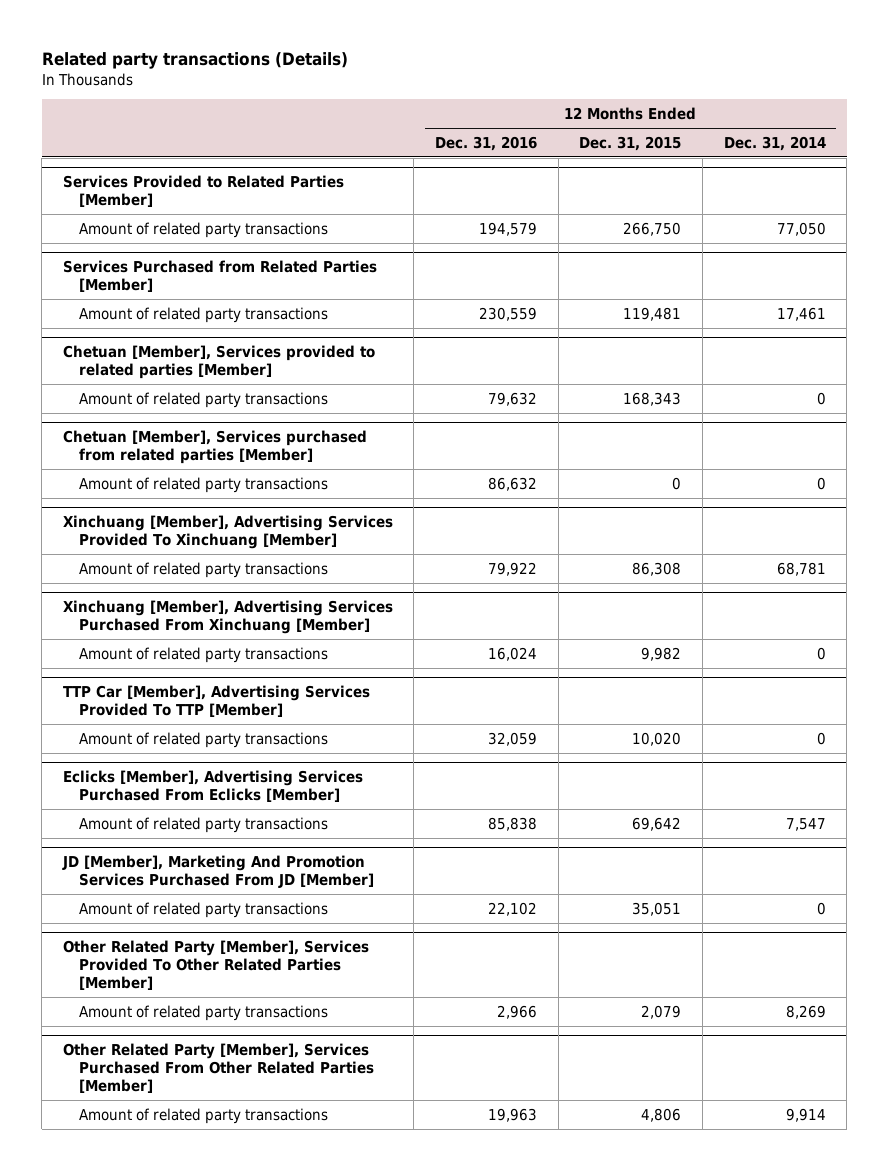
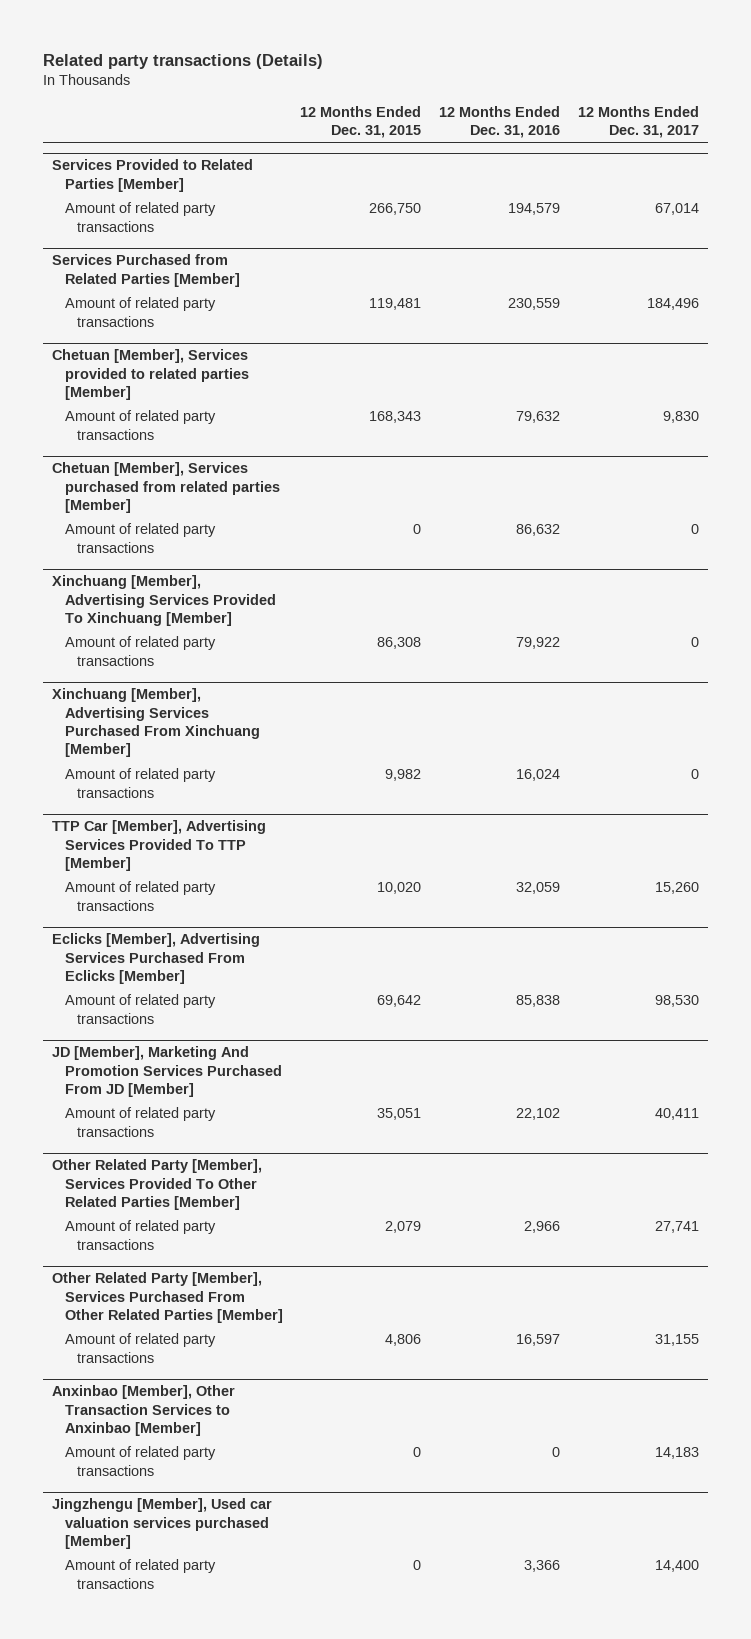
[723,135,826,151] Dec. 31, 2014 -> none
none -> [577,105,699,139] 12 Months Ended Dec. 31, 2017
[488,1107,538,1122] 19,963 -> [516,1334,561,1347] 16,597
none -> [52,1385,236,1437] Anxinbao [Member], Other Transaction Services to Anxinbao [Member]
none -> [64,1446,216,1476] Amount of related party transactions
none -> [52,1498,273,1550] Jingzhengu [Member], Used car valuation services purchased [Member]
none -> [64,1559,216,1589] Amount of related party transactions

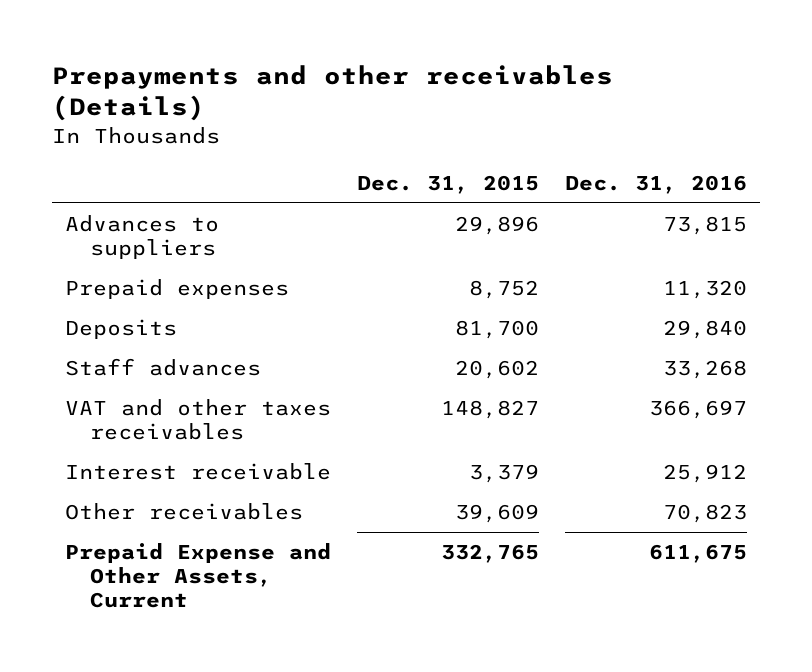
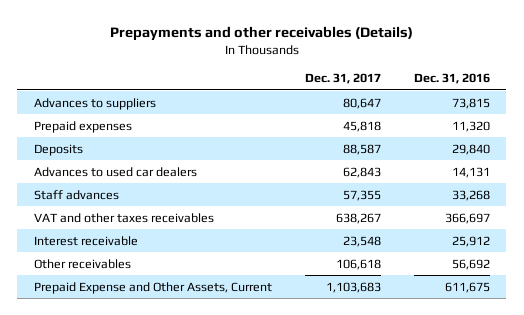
[357,174,540,194] Dec. 31, 2015 -> none
none -> [304,73,381,85] Dec. 31, 2017
none -> [33,166,197,177] Advances to used car dealers
[662,504,747,524] 70,823 -> [451,258,490,270] 56,692

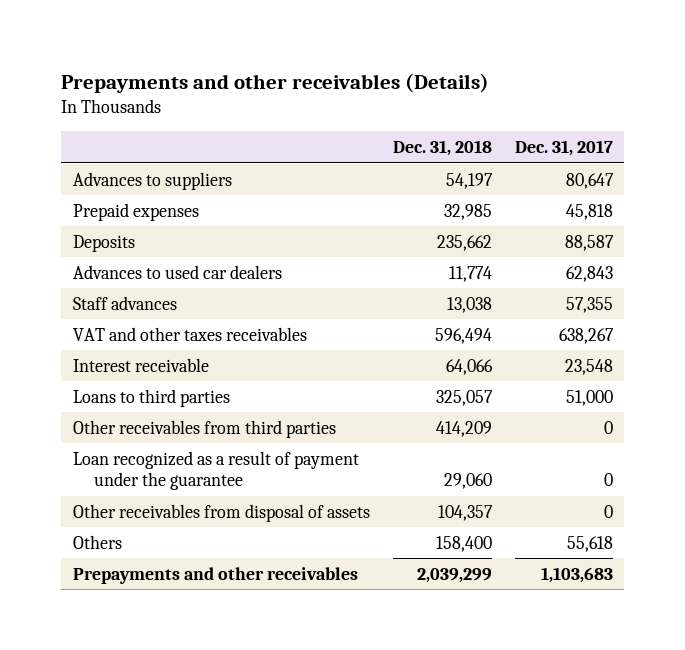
[413,73,490,85] Dec. 31, 2016 -> none
none -> [392,140,492,157] Dec. 31, 2018
none -> [72,388,230,407] Loans to third parties
none -> [72,419,336,438] Other receivables from third parties
none -> [72,450,359,491] Loan recognized as a result of payment under the guarantee
none -> [72,503,370,522] Other receivables from disposal of assets
[33,258,131,269] Other receivables -> [72,534,122,549] Others
[335,258,381,270] 106,618 -> [566,535,613,552] 55,618
[33,281,272,294] Prepaid Expense and Other Assets, Current -> [72,566,358,584] Prepayments and other receivables

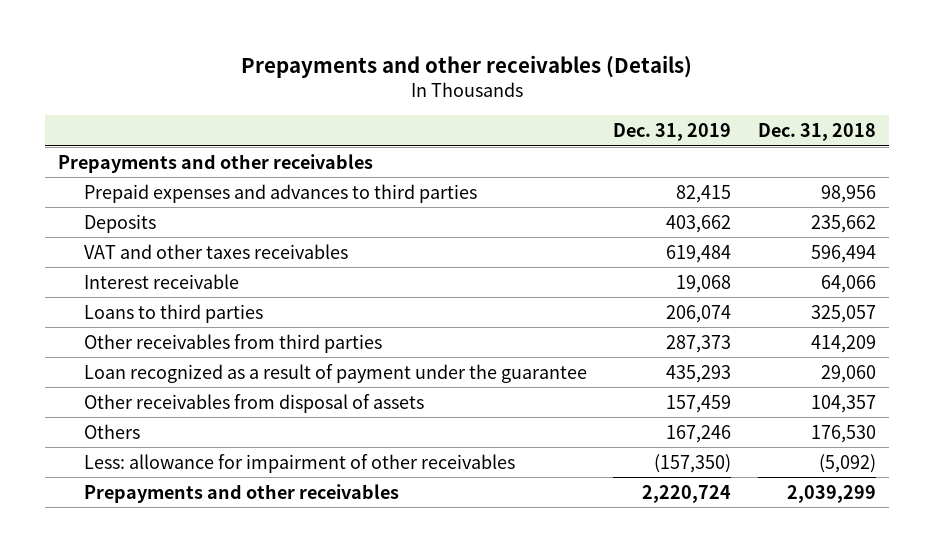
[514,140,613,157] Dec. 31, 2017 -> none
none -> [613,122,732,141] Dec. 31, 2019
[72,171,232,190] Advances to suppliers -> none
[72,202,199,221] Prepaid expenses -> none
none -> [58,153,374,173] Prepayments and other receivables
none -> [83,183,477,203] Prepaid expenses and advances to third parties
[72,264,282,279] Advances to used car dealers -> none
[72,295,177,310] Staff advances -> none
[435,535,492,552] 158,400 -> [811,424,877,443] 176,530
none -> [83,453,515,473] Less: allowance for impairment of other receivables

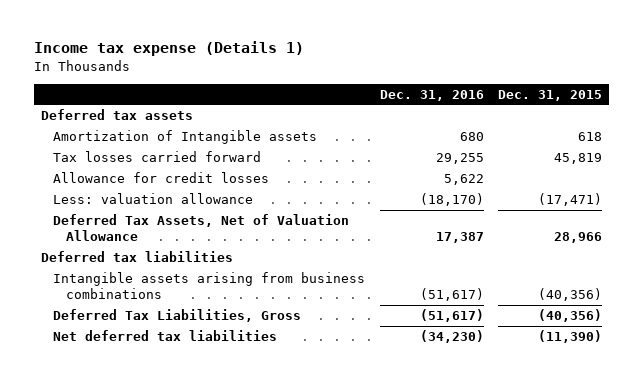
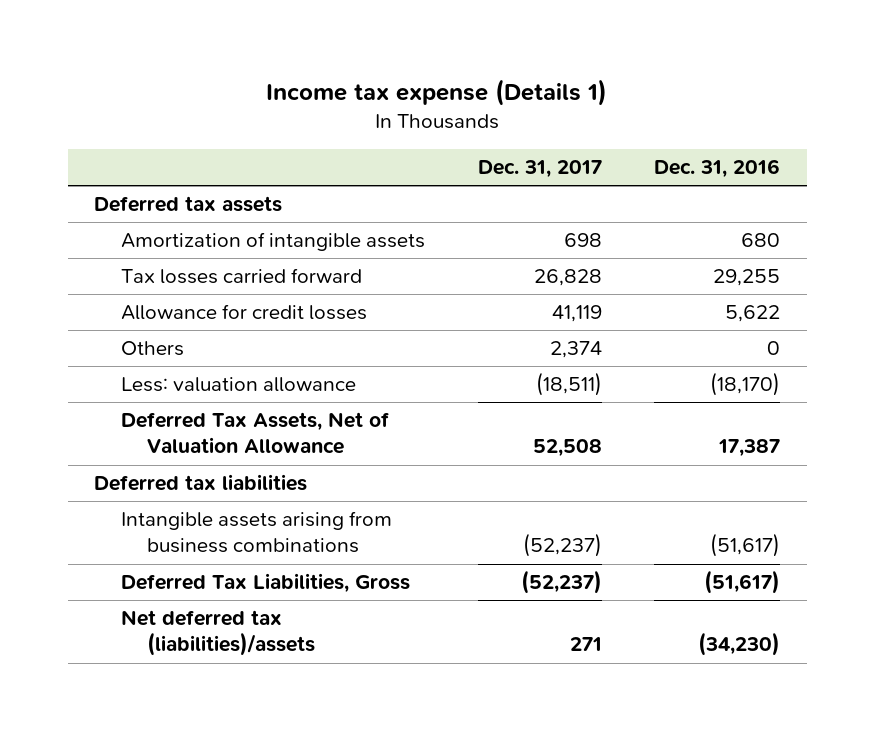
[498,89,603,101] Dec. 31, 2015 -> none
none -> [477,160,602,179] Dec. 31, 2017
[53,129,318,144] Amortization of Intangible assets -> [120,232,425,252] Amortization of intangible assets
none -> [120,341,184,357] Others
[53,329,278,341] Net deferred tax liabilities -> [120,610,315,657] Net deferred tax (liabilities)/assets

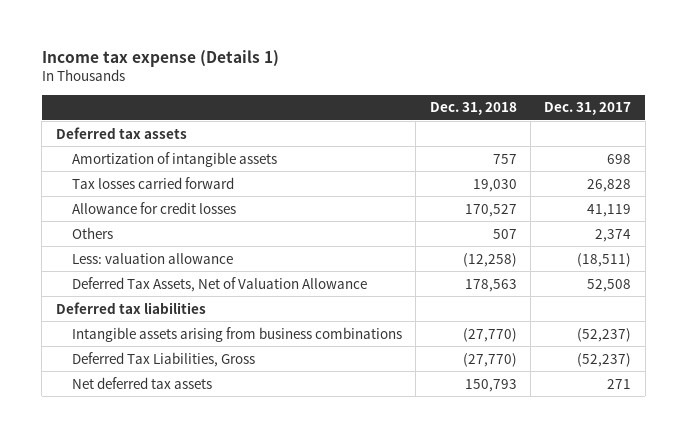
[654,159,781,179] Dec. 31, 2016 -> none
none -> [429,102,517,116] Dec. 31, 2018
[120,610,315,657] Net deferred tax (liabilities)/assets -> [71,376,212,389] Net deferred tax assets

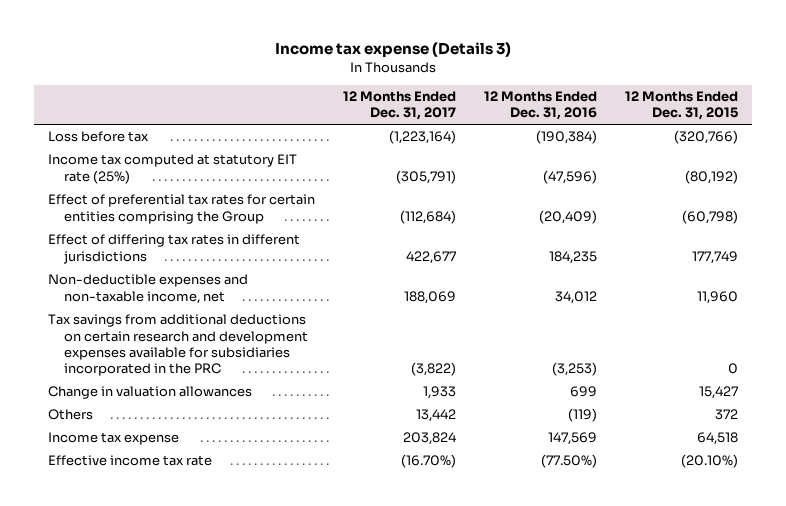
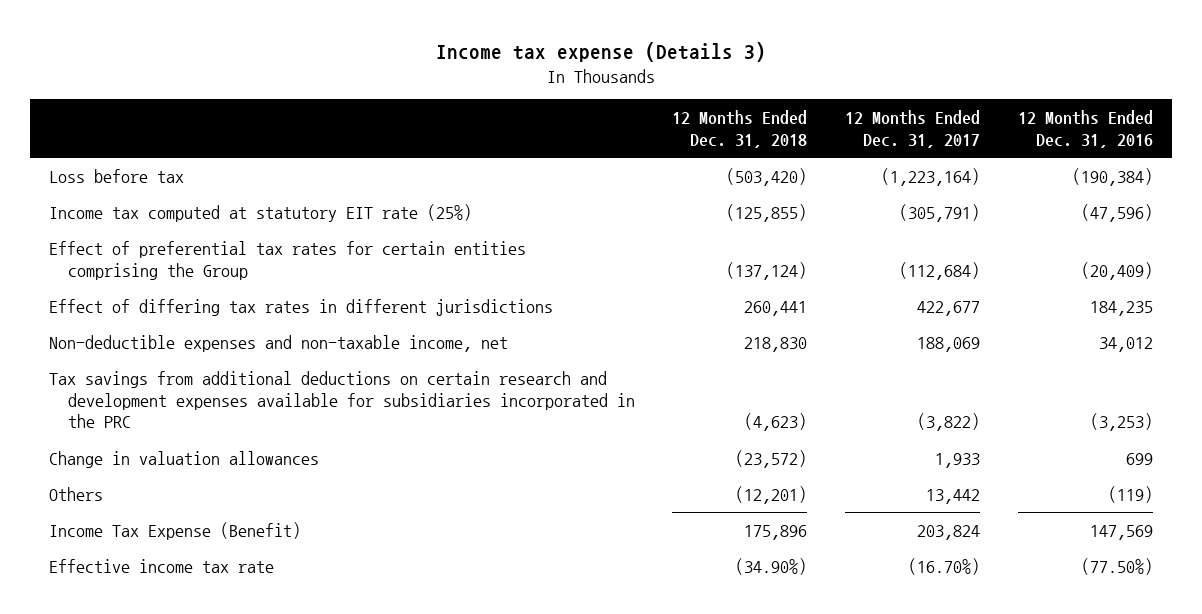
[625,90,739,121] 12 Months Ended Dec. 31, 2015 -> none
none -> [672,109,808,148] 12 Months Ended Dec. 31, 2018
[47,432,179,446] Income tax expense -> [49,521,302,540] Income Tax Expense (Benefit)

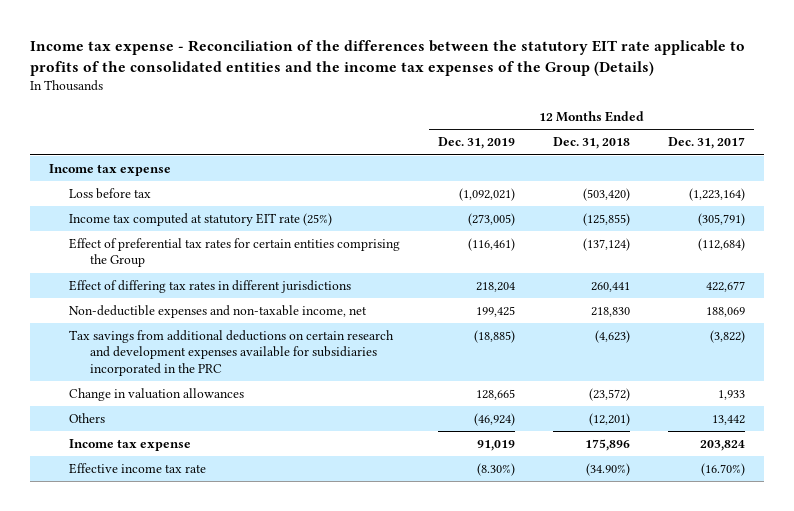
[436,41,767,62] Income tax expense (Details 3) -> [29,39,745,76] Income tax expense - Reconciliation of the differences between the statutory EIT rate applicable to profits of the consolidated entities and the income tax expenses of the Group (Details)
[1017,109,1153,148] 12 Months Ended Dec. 31, 2016 -> none
none -> [438,137,516,150] Dec. 31, 2019
none -> [48,164,171,177] Income tax expense
[49,521,302,540] Income Tax Expense (Benefit) -> [69,439,192,452] Income tax expense

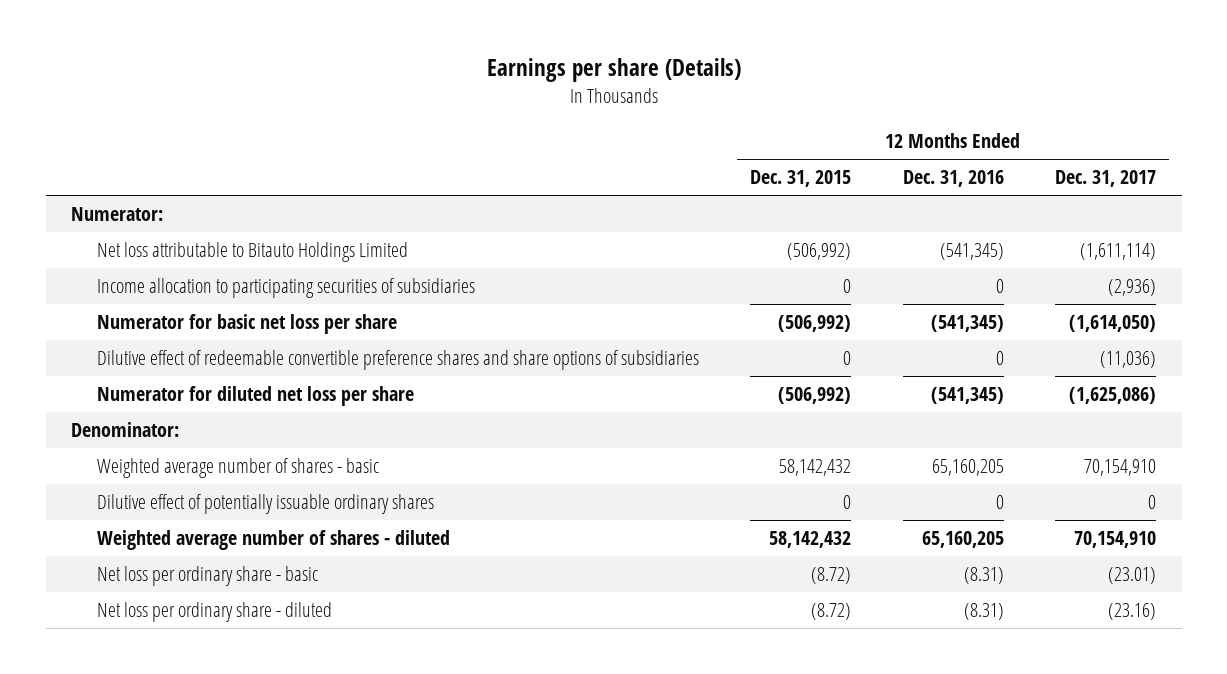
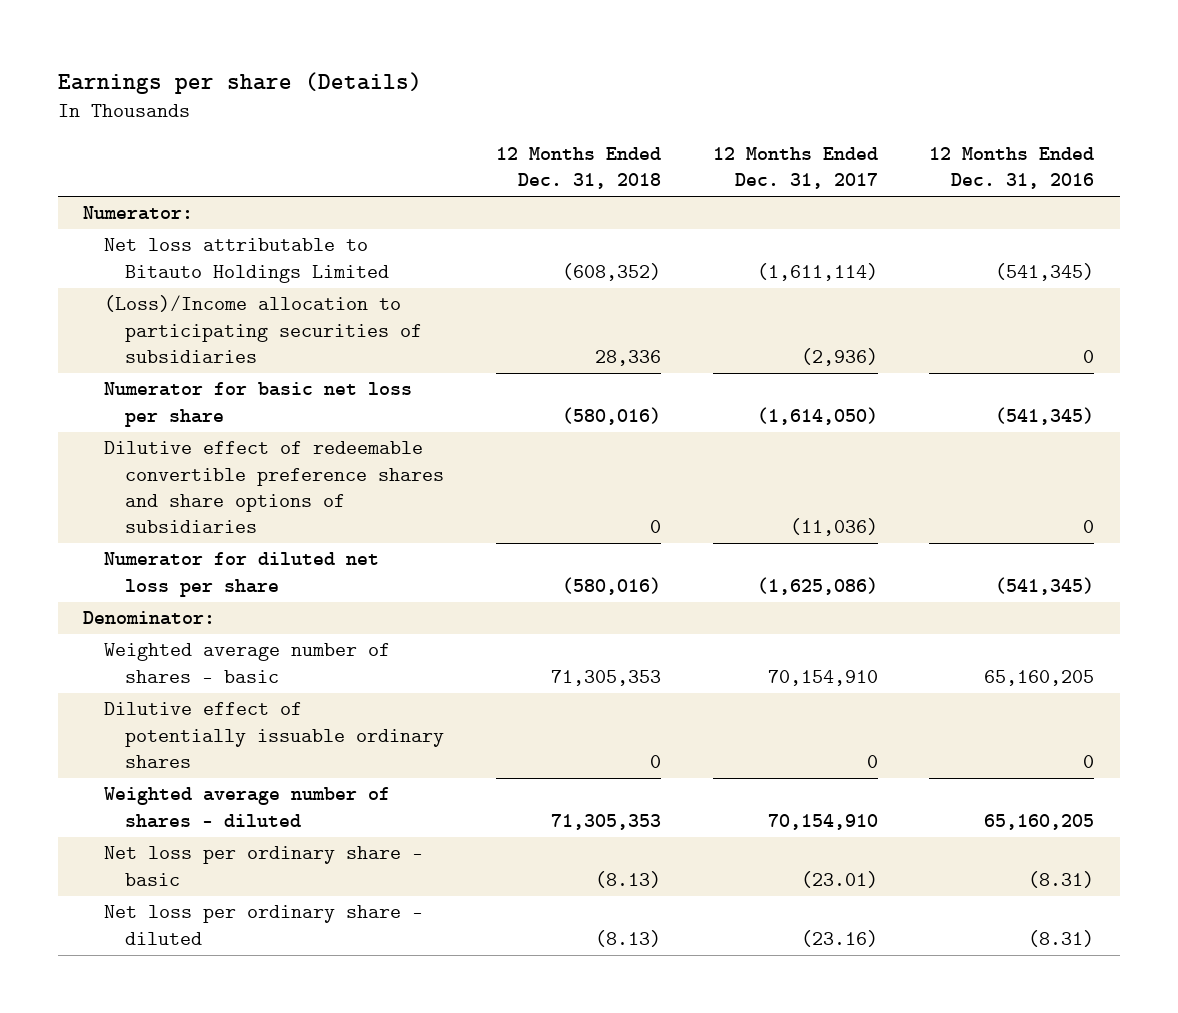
[750,170,852,188] Dec. 31, 2015 -> none
none -> [495,147,661,190] 12 Months Ended Dec. 31, 2018
[96,278,475,299] Income allocation to participating securities of subsidiaries -> [104,295,423,364] (Loss)/Income allocation to participating securities of subsidiaries

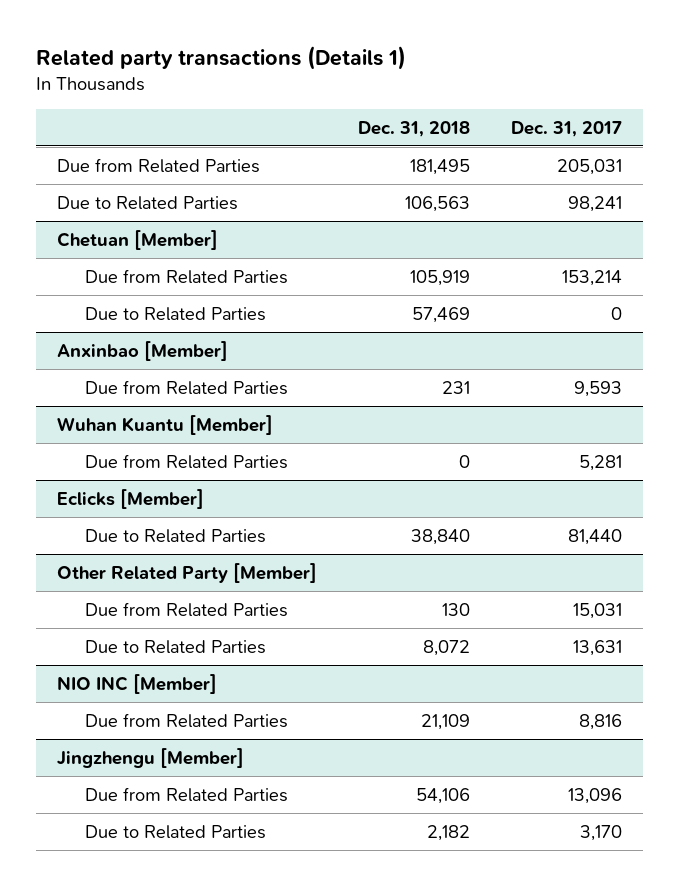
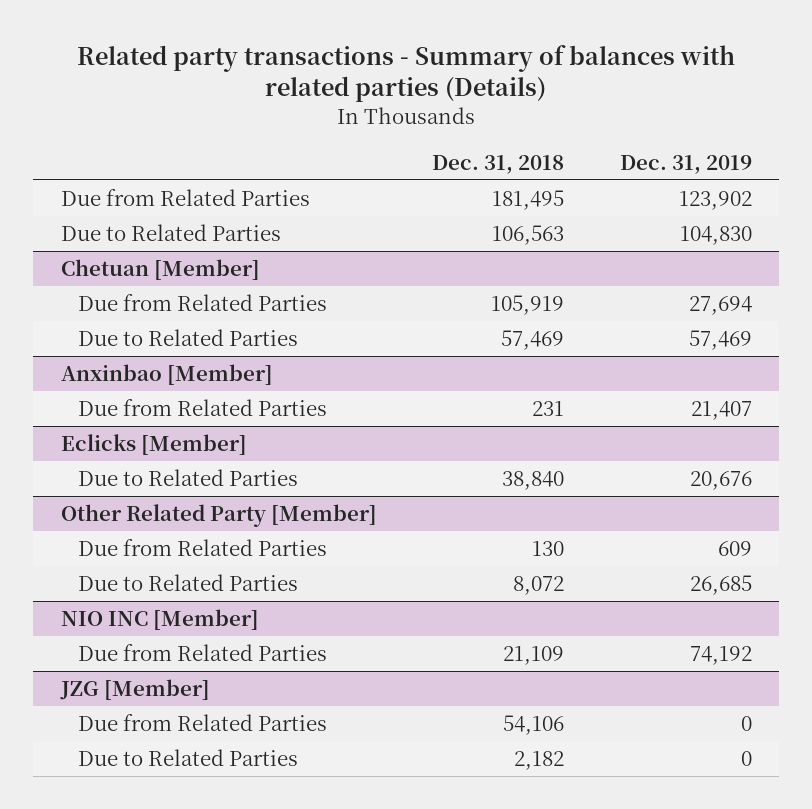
[36,46,407,71] Related party transactions (Details 1) -> [77,44,736,103] Related party transactions - Summary of balances with related parties (Details)
[511,120,623,137] Dec. 31, 2017 -> none
none -> [619,154,752,174] Dec. 31, 2019
[56,414,273,435] Wuhan Kuantu [Member] -> none
[85,453,289,469] Due from Related Parties -> none
[56,747,244,768] Jingzhengu [Member] -> [59,679,210,701] JZG [Member]

